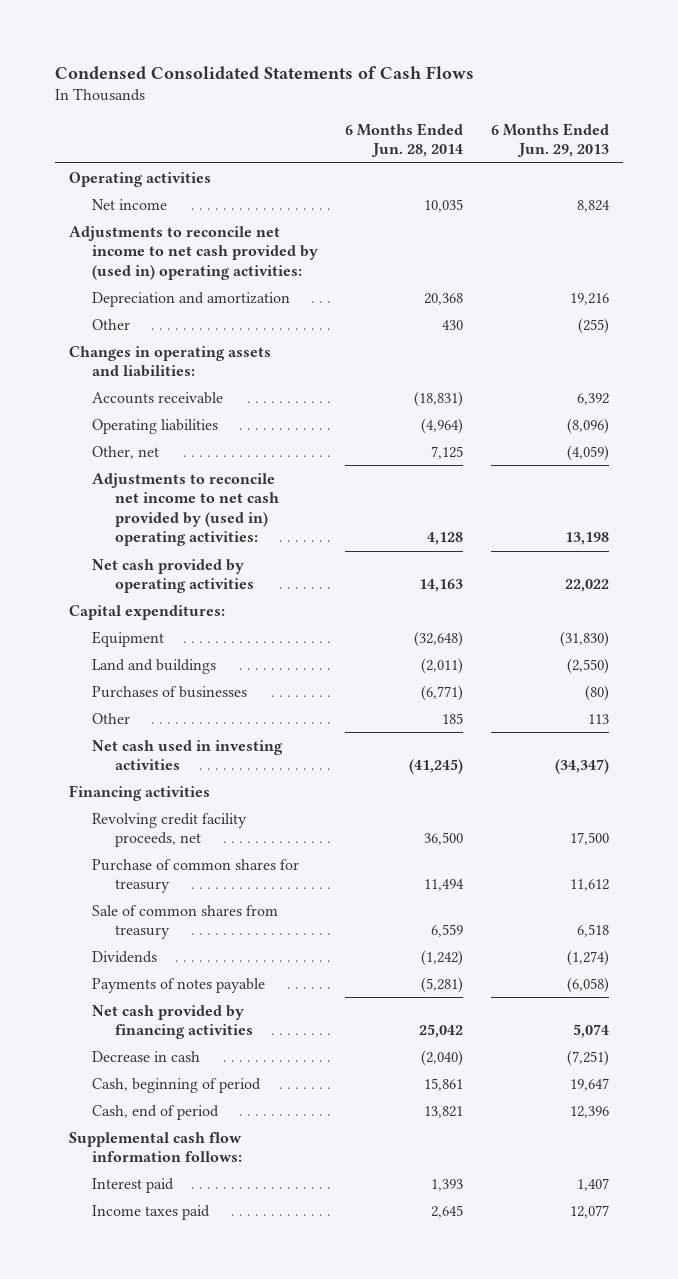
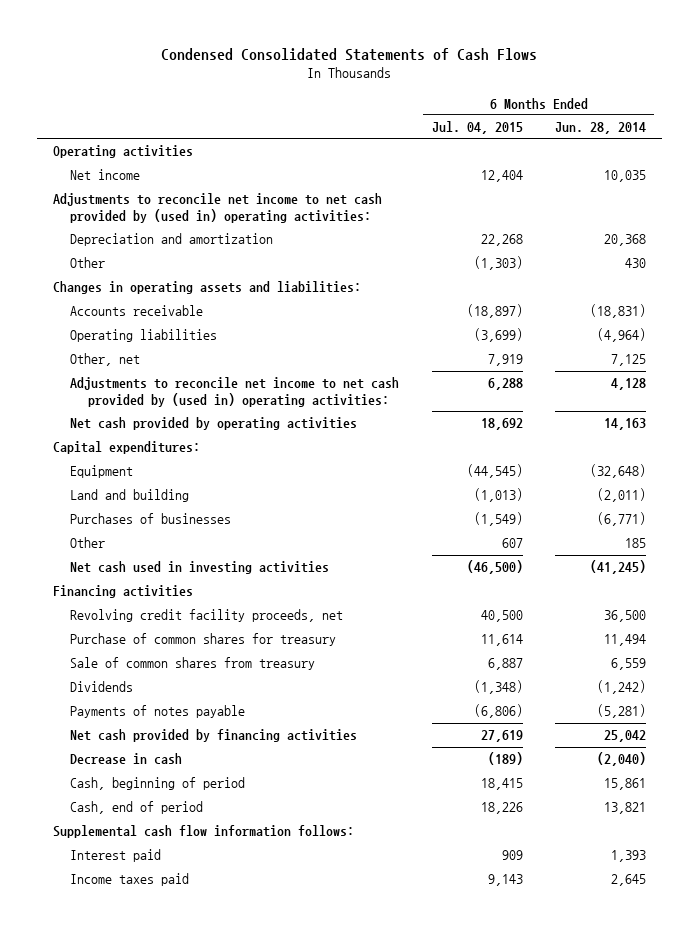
[491,122,610,158] 6 Months Ended Jun. 29, 2013 -> none
none -> [431,121,523,135] Jul. 04, 2015
[91,658,216,674] Land and buildings -> [70,489,190,503] Land and building

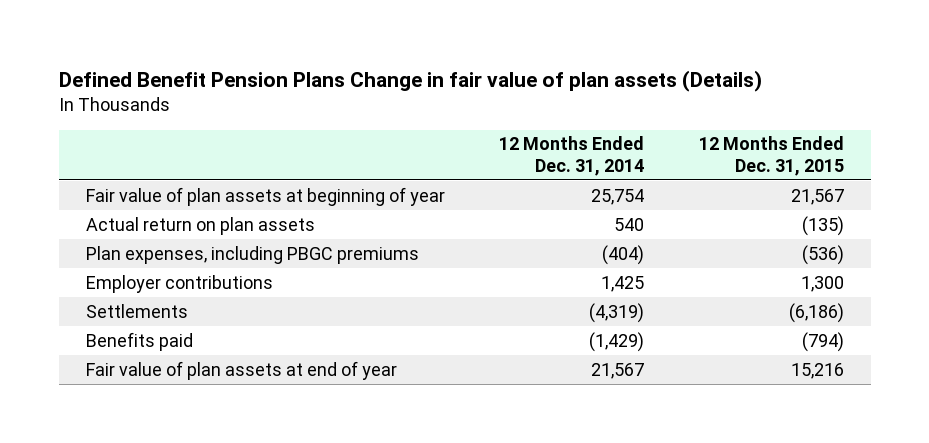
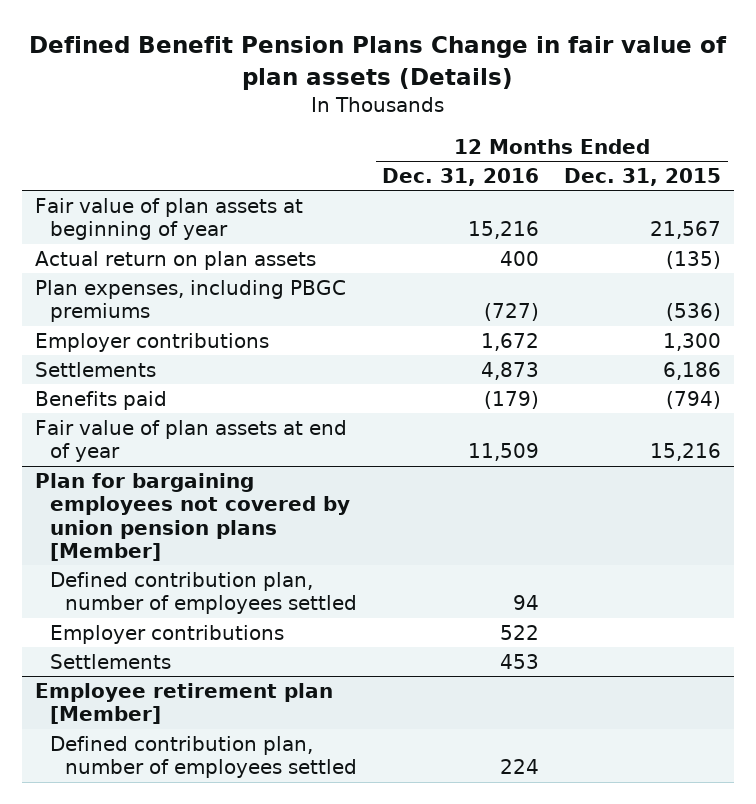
[499,136,645,176] 12 Months Ended Dec. 31, 2014 -> none
none -> [382,168,540,187] Dec. 31, 2016
[788,302,844,323] (6,186) -> [663,361,722,380] 6,186
none -> [34,472,350,561] Plan for bargaining employees not covered by union pension plans [Member]
none -> [49,571,358,615] Defined contribution plan, number of employees settled
none -> [49,624,284,644] Employer contributions
none -> [49,653,171,669] Settlements
none -> [34,682,333,725] Employee retirement plan [Member]
none -> [49,735,358,779] Defined contribution plan, number of employees settled

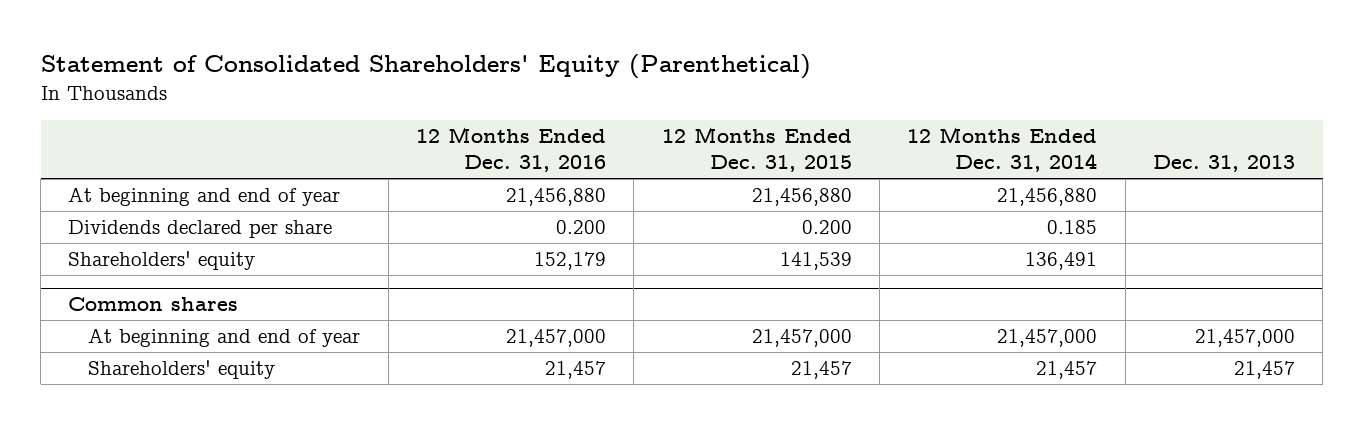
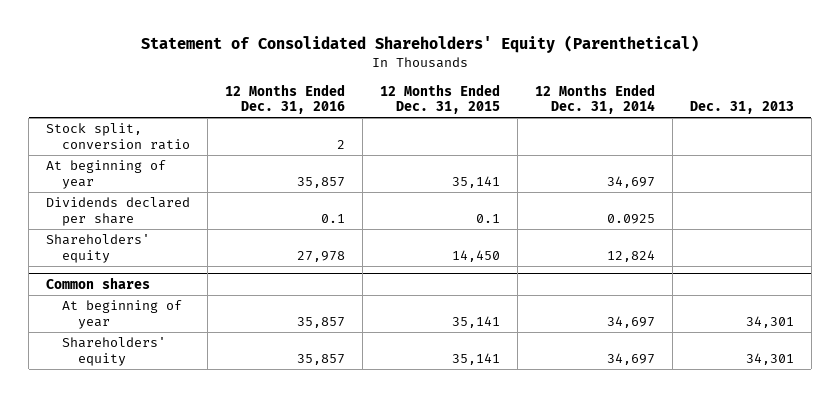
none -> [46,123,191,150] Stock split, conversion ratio
[68,186,341,206] At beginning and end of year -> [46,160,167,189] At beginning of year
[506,187,607,206] 21,456,880 -> [297,176,346,188] 35,857
[751,187,852,206] 21,456,880 -> [452,175,501,188] 35,141
[997,187,1098,206] 21,456,880 -> [607,175,656,188] 34,697
[556,219,607,234] 0.200 -> [321,213,346,223] 0.1
[801,219,852,234] 0.200 -> [476,213,501,223] 0.1
[1047,219,1098,234] 0.185 -> [607,213,656,224] 0.0925
[534,251,607,270] 152,179 -> [297,250,346,262] 27,978
[779,251,852,270] 141,539 -> [452,249,501,262] 14,450
[1025,251,1098,270] 136,491 -> [607,249,656,262] 12,824
[88,327,361,347] At beginning and end of year -> [62,300,183,329] At beginning of year
[506,328,607,347] 21,457,000 -> [297,316,346,328] 35,857
[751,328,852,347] 21,457,000 -> [452,315,501,328] 35,141
[997,328,1098,347] 21,457,000 -> [607,315,656,328] 34,697
[1194,328,1295,347] 21,457,000 -> [745,315,794,328] 34,301
[545,360,607,379] 21,457 -> [297,353,346,365] 35,857
[790,360,852,379] 21,457 -> [452,352,501,365] 35,141
[1036,360,1098,379] 21,457 -> [607,352,656,365] 34,697
[1233,360,1295,379] 21,457 -> [745,352,794,365] 34,301

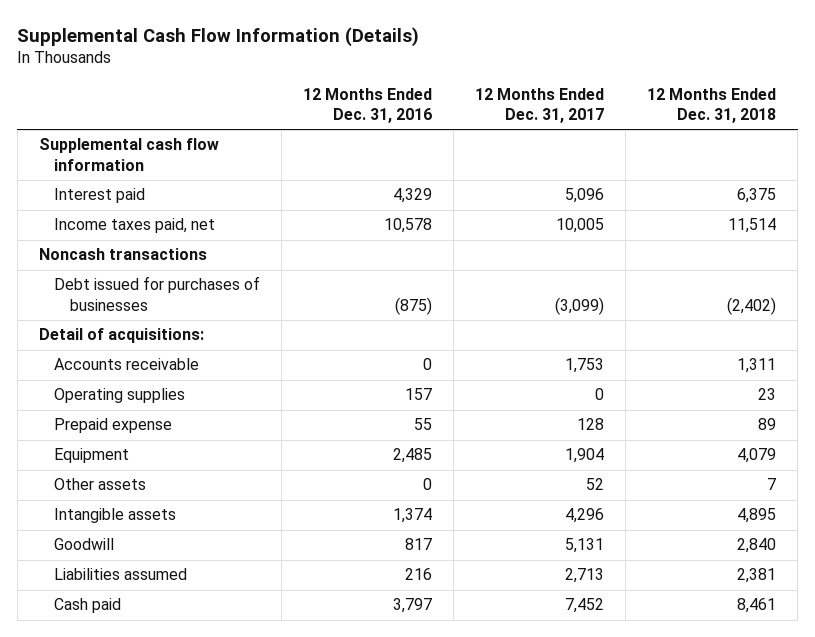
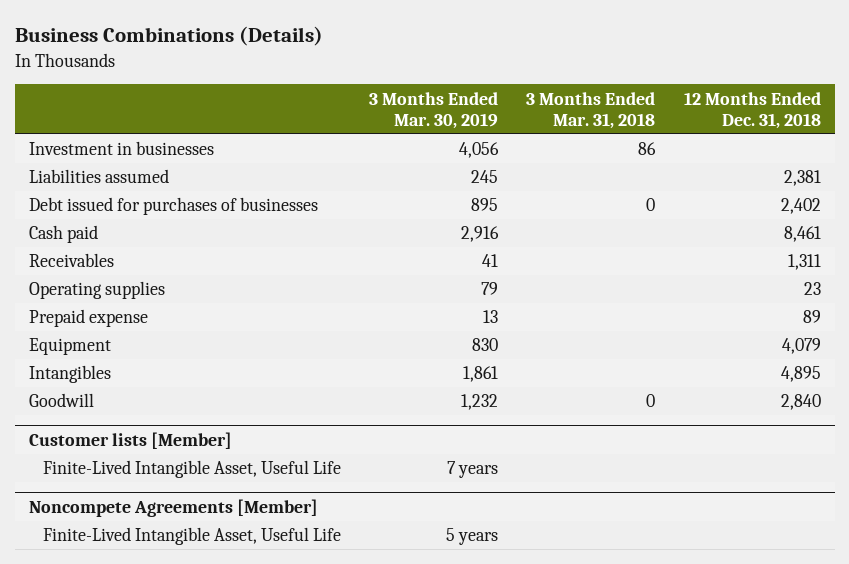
[17,26,420,47] Supplemental Cash Flow Information (Details) -> [14,26,323,47] Business Combinations (Details)
[303,87,433,123] 12 Months Ended Dec. 31, 2016 -> none
[475,87,605,123] 12 Months Ended Dec. 31, 2017 -> none
none -> [369,91,499,129] 3 Months Ended Mar. 30, 2019
none -> [526,91,656,129] 3 Months Ended Mar. 31, 2018
[38,138,219,171] Supplemental cash flow information -> none
[54,188,146,204] Interest paid -> none
[54,218,216,234] Income taxes paid, net -> none
[38,248,207,261] Noncash transactions -> none
[38,328,204,344] Detail of acquisitions: -> none
none -> [28,141,214,156] Investment in businesses
[54,568,188,581] Liabilities assumed -> [28,169,169,184] Liabilities assumed
[727,296,777,315] (2,402) -> [780,198,821,215] 2,402
[54,598,122,614] Cash paid -> [28,225,98,244] Cash paid
[54,358,200,371] Accounts receivable -> [28,253,114,268] Receivables
[54,478,147,491] Other assets -> none
[54,508,177,524] Intangible assets -> [28,365,111,384] Intangibles
none -> [28,431,232,449] Customer lists [Member]
none -> [42,460,341,479] Finite-Lived Intangible Asset, Useful Life
none -> [28,498,318,517] Noncompete Agreements [Member]
none -> [42,527,341,546] Finite-Lived Intangible Asset, Useful Life

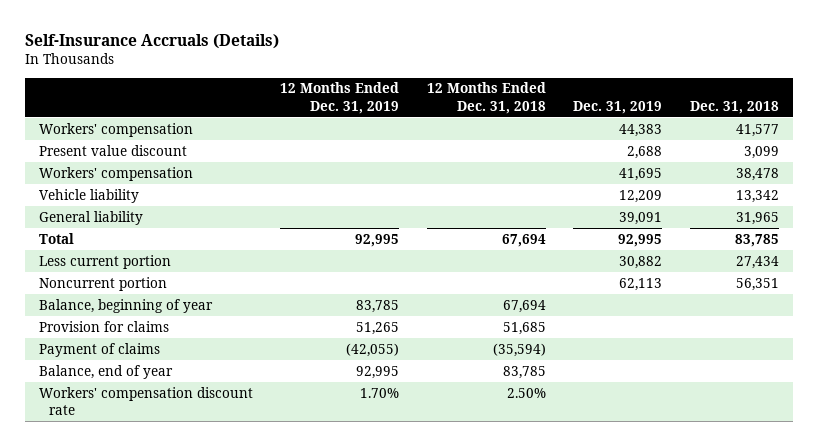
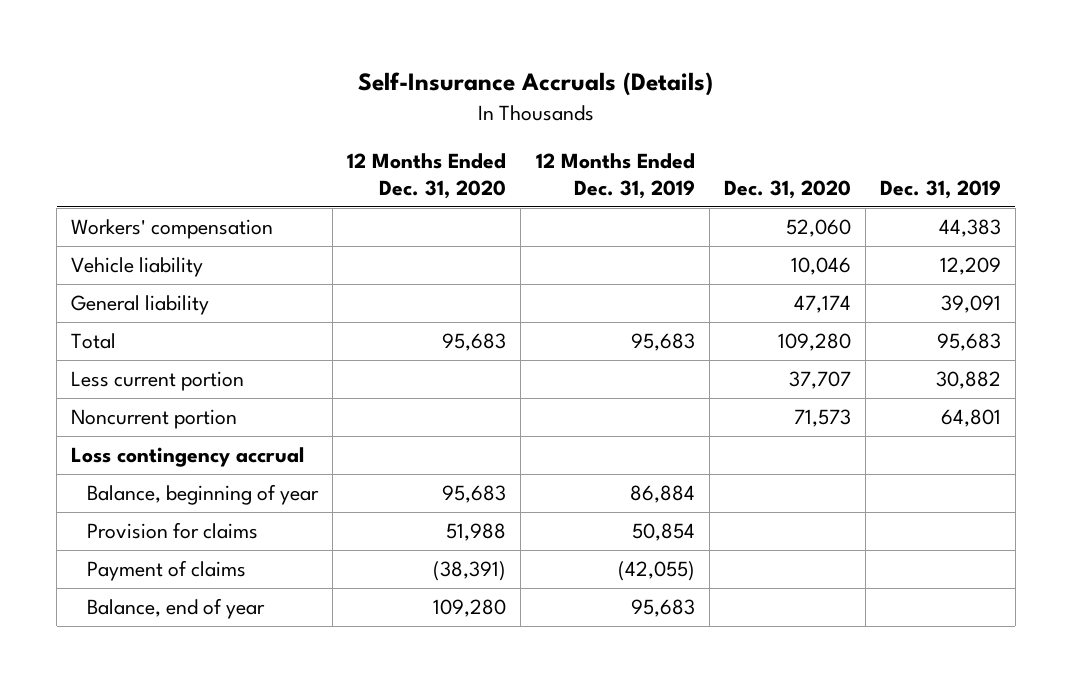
[426,82,546,114] 12 Months Ended Dec. 31, 2018 -> none
[690,100,780,114] Dec. 31, 2018 -> none
none -> [347,152,507,199] 12 Months Ended Dec. 31, 2020
none -> [723,179,851,199] Dec. 31, 2020
[38,144,187,156] Present value discount -> none
[38,166,193,181] Workers' compensation -> none
[355,233,400,247] 92,995 -> [630,333,695,352] 95,683
[618,233,663,247] 92,995 -> [936,333,1001,352] 95,683
[619,277,663,291] 62,113 -> [940,409,1001,428] 64,801
none -> [71,447,305,468] Loss contingency accrual
[356,299,400,313] 83,785 -> [629,485,695,504] 86,884
[356,321,400,335] 51,265 -> [631,523,695,542] 50,854
[38,386,253,416] Workers' compensation discount rate -> none
[356,365,400,379] 92,995 -> [630,599,695,618] 95,683

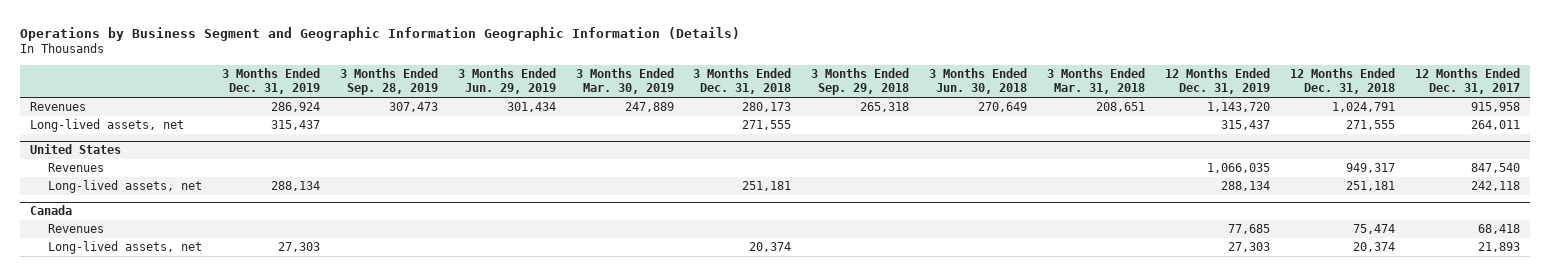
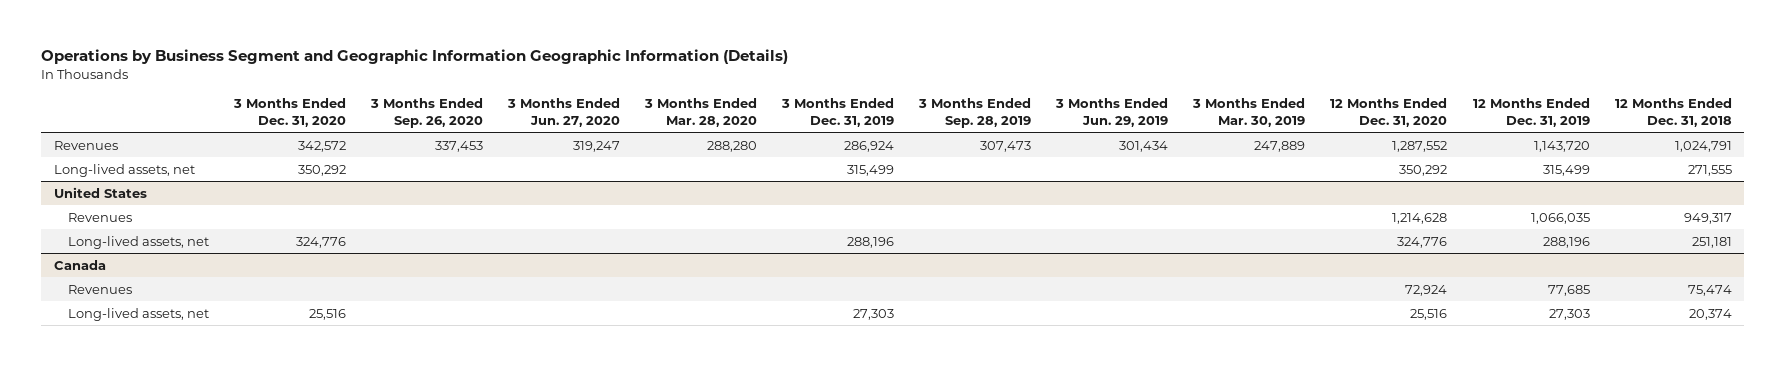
[693,68,792,95] 3 Months Ended Dec. 31, 2018 -> none
[811,68,910,96] 3 Months Ended Sep. 29, 2018 -> none
[929,68,1028,95] 3 Months Ended Jun. 30, 2018 -> none
[1047,68,1146,95] 3 Months Ended Mar. 31, 2018 -> none
[1415,68,1521,95] 12 Months Ended Dec. 31, 2017 -> none
none -> [232,98,346,127] 3 Months Ended Dec. 31, 2020
none -> [369,98,483,128] 3 Months Ended Sep. 26, 2020
none -> [506,98,620,127] 3 Months Ended Jun. 27, 2020
none -> [643,98,757,127] 3 Months Ended Mar. 28, 2020
none -> [1330,98,1448,127] 12 Months Ended Dec. 31, 2020
[270,120,320,131] 315,437 -> [847,164,895,176] 315,499
[1221,120,1271,131] 315,437 -> [1542,164,1590,176] 315,499
[270,181,320,192] 288,134 -> [847,236,895,248] 288,196
[1221,181,1271,192] 288,134 -> [1542,236,1590,248] 288,196

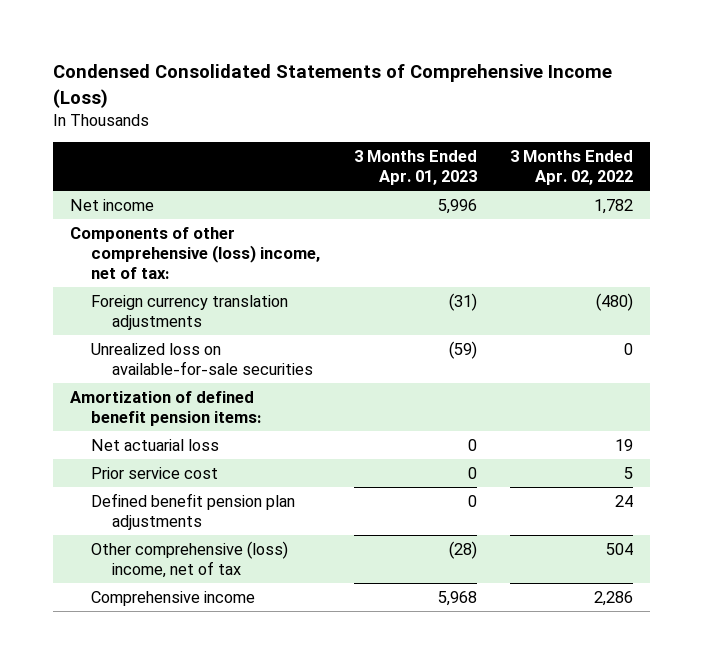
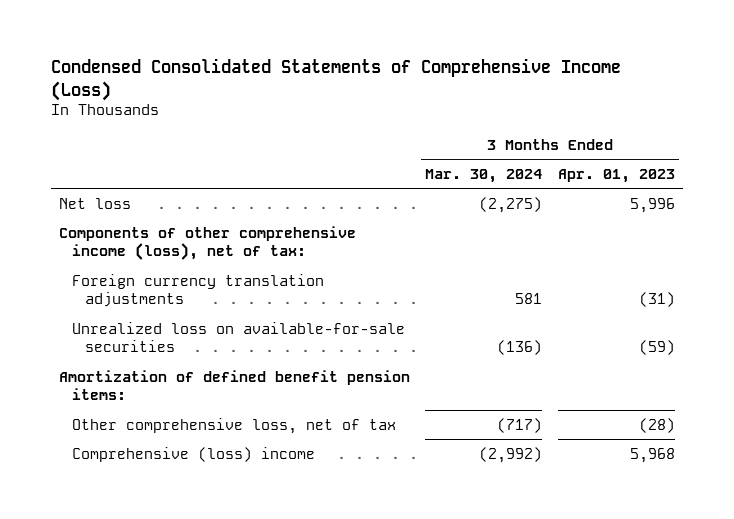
[509,149,633,185] 3 Months Ended Apr. 02, 2022 -> none
none -> [425,168,543,183] Mar. 30, 2024
[69,198,154,211] Net income -> [58,197,131,209] Net loss
[69,226,321,279] Components of other comprehensive (loss) income, net of tax: -> [58,225,356,261] Components of other comprehensive income (loss), net of tax:
[91,438,220,451] Net actuarial loss -> none
[91,466,219,479] Prior service cost -> none
[91,492,296,530] Defined benefit pension plan adjustments -> none
[91,540,289,578] Other comprehensive (loss) income, net of tax -> [71,417,396,434] Other comprehensive loss, net of tax
[91,590,256,606] Comprehensive income -> [71,446,315,462] Comprehensive (loss) income

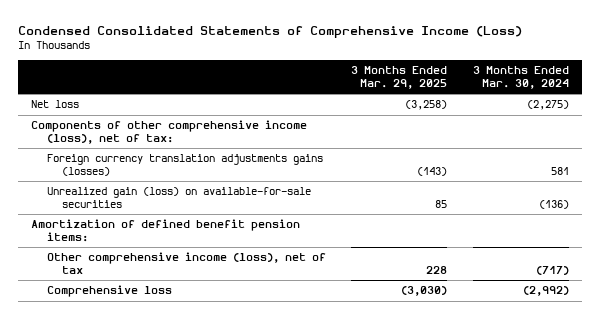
[558,168,676,183] Apr. 01, 2023 -> none
none -> [351,66,448,89] 3 Months Ended Mar. 29, 2025
[71,273,324,308] Foreign currency translation adjustments -> [46,154,323,176] Foreign currency translation adjustments gains (losses)
[71,321,405,353] Unrealized loss on available-for-sale securities -> [46,187,311,208] Unrealized gain (loss) on available-for-sale securities
[71,417,396,434] Other comprehensive loss, net of tax -> [46,252,326,274] Other comprehensive income (loss), net of tax
[71,446,315,462] Comprehensive (loss) income -> [46,285,172,298] Comprehensive loss

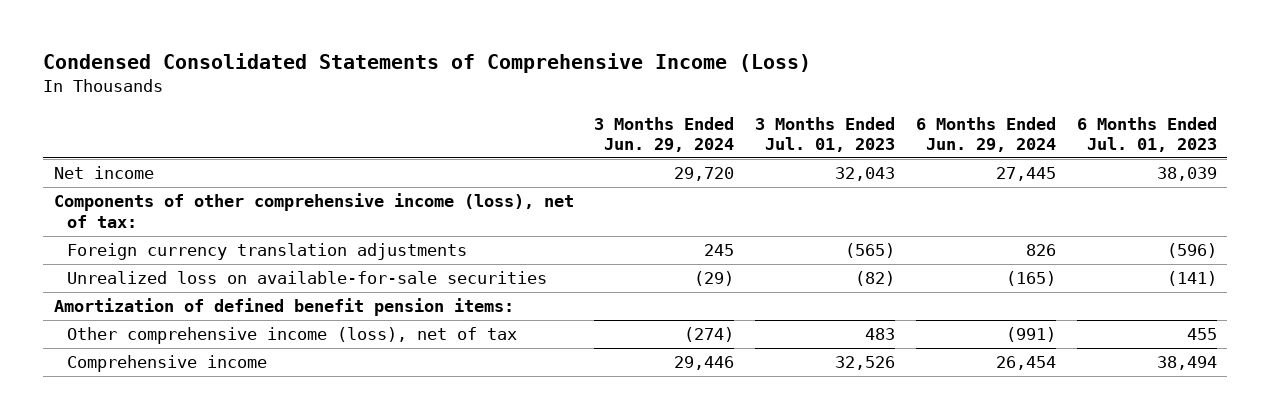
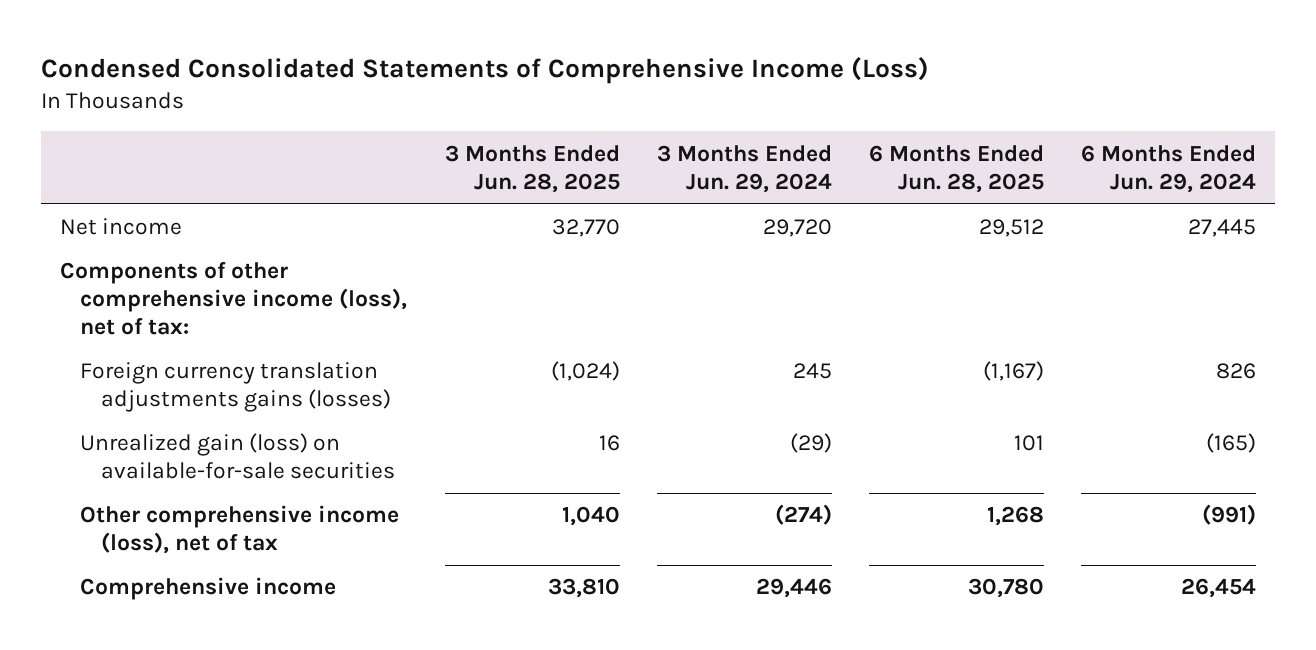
[755,116,896,153] 3 Months Ended Jul. 01, 2023 -> none
[1077,116,1218,153] 6 Months Ended Jul. 01, 2023 -> none
none -> [444,144,620,193] 3 Months Ended Jun. 28, 2025
none -> [868,144,1044,193] 6 Months Ended Jun. 28, 2025
[53,298,514,317] Amortization of defined benefit pension items: -> none
[67,243,468,261] Foreign currency translation adjustments -> [80,362,392,413] Foreign currency translation adjustments gains (losses)
[67,271,548,285] Unrealized loss on available-for-sale securities -> [80,433,396,480] Unrealized gain (loss) on available-for-sale securities

